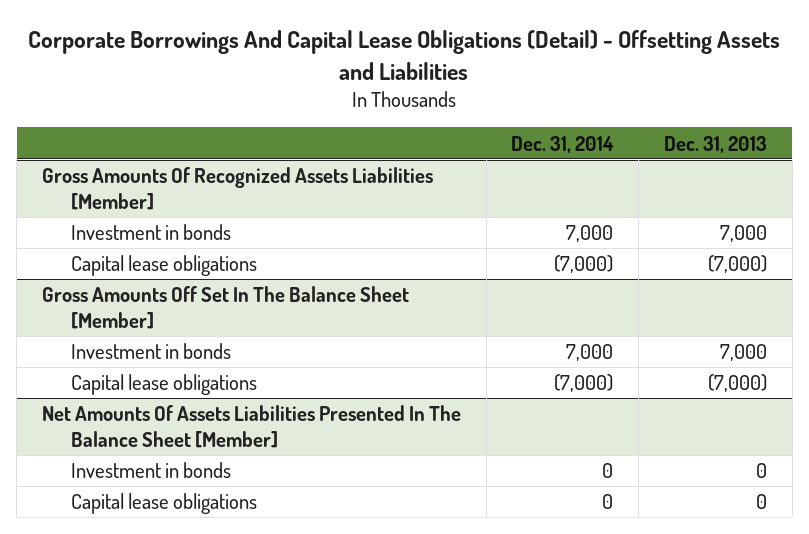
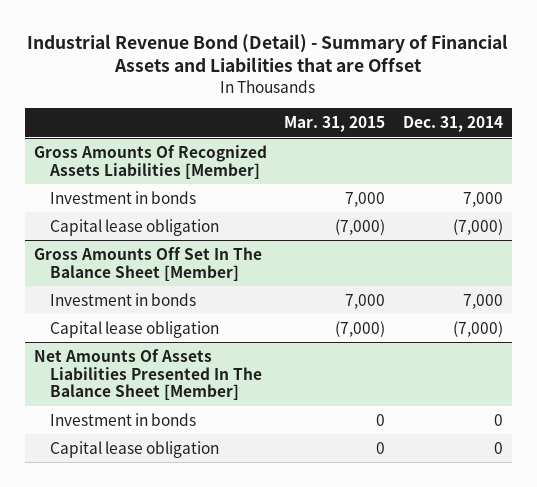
[28,30,781,80] Corporate Borrowings And Capital Lease Obligations (Detail) - Offsetting Assets and Liabilities -> [27,33,509,73] Industrial Revenue Bond (Detail) - Summary of Financial Assets and Liabilities that are Offset
[663,135,767,153] Dec. 31, 2013 -> none
none -> [284,115,386,132] Mar. 31, 2015
[70,255,257,277] Capital lease obligations -> [49,218,219,236] Capital lease obligation
[70,374,257,396] Capital lease obligations -> [49,320,219,338] Capital lease obligation
[70,493,257,515] Capital lease obligations -> [49,440,219,458] Capital lease obligation

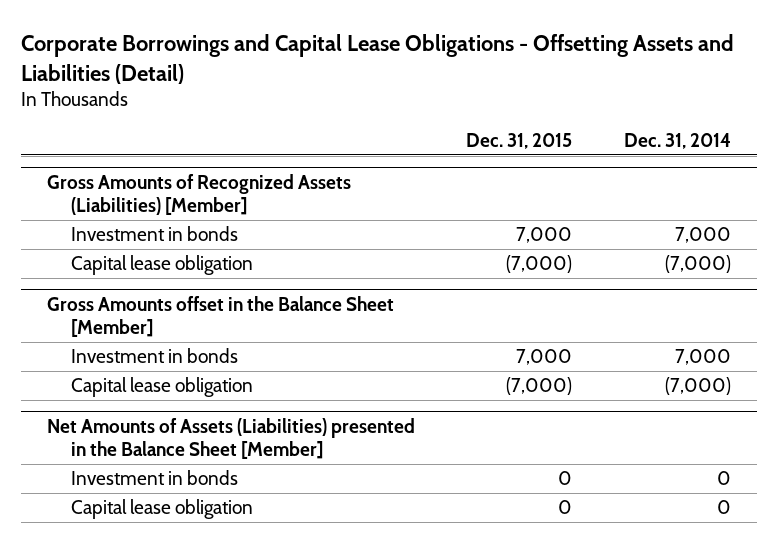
[27,33,509,73] Industrial Revenue Bond (Detail) - Summary of Financial Assets and Liabilities that are Offset -> [21,33,735,84] Corporate Borrowings and Capital Lease Obligations - Offsetting Assets and Liabilities (Detail)
[284,115,386,132] Mar. 31, 2015 -> none
none -> [466,132,573,149] Dec. 31, 2015
[33,144,267,179] Gross Amounts Of Recognized Assets Liabilities [Member] -> [46,173,351,215] Gross Amounts of Recognized Assets (Liabilities) [Member]
[33,246,262,281] Gross Amounts Off Set In The Balance Sheet [Member] -> [46,295,394,337] Gross Amounts offset in the Balance Sheet [Member]
[33,348,262,401] Net Amounts Of Assets Liabilities Presented In The Balance Sheet [Member] -> [46,417,415,459] Net Amounts of Assets (Liabilities) presented in the Balance Sheet [Member]

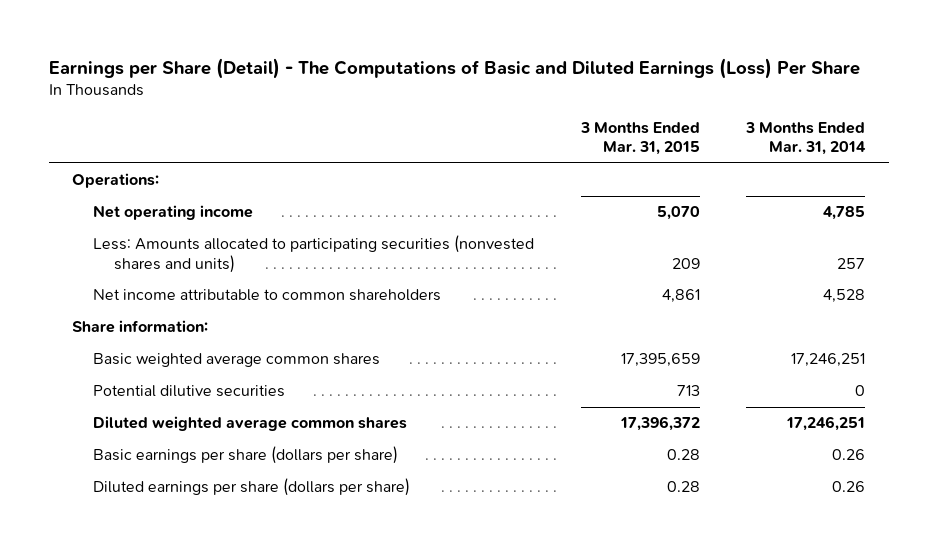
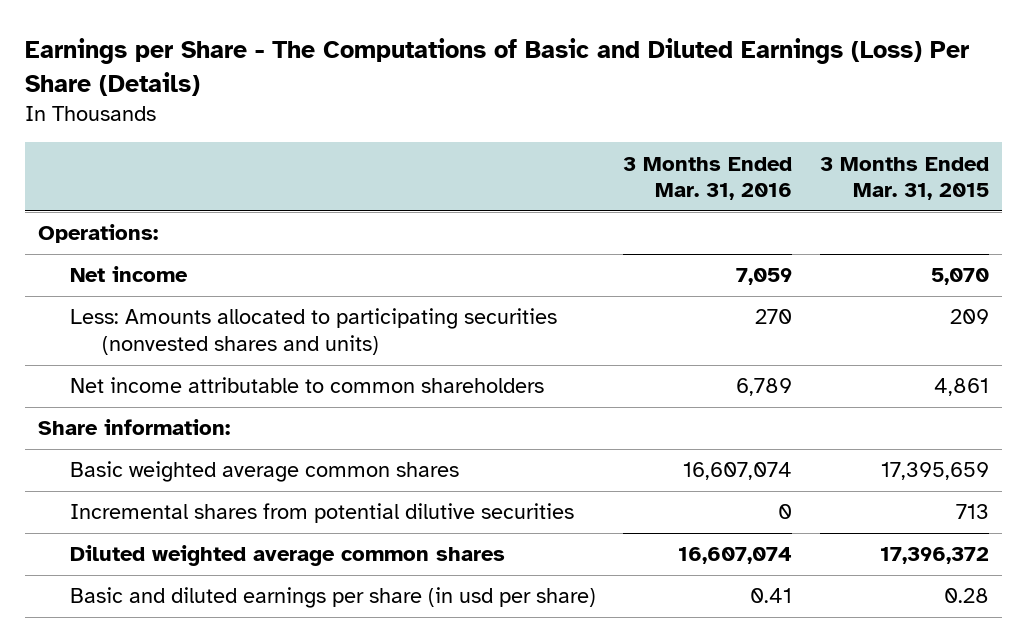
[48,57,860,79] Earnings per Share (Detail) - The Computations of Basic and Diluted Earnings (Loss) Per Share -> [24,38,969,96] Earnings per Share - The Computations of Basic and Diluted Earnings (Loss) Per Share (Details)
[745,121,867,156] 3 Months Ended Mar. 31, 2014 -> none
none -> [623,156,793,201] 3 Months Ended Mar. 31, 2016
[93,205,254,221] Net operating income -> [70,266,189,283] Net income
[93,385,286,398] Potential dilutive securities -> [70,503,575,524] Incremental shares from potential dilutive securities
[93,446,399,465] Basic earnings per share (dollars per share) -> none
[93,478,411,497] Diluted earnings per share (dollars per share) -> none
none -> [70,587,597,609] Basic and diluted earnings per share (in usd per share)

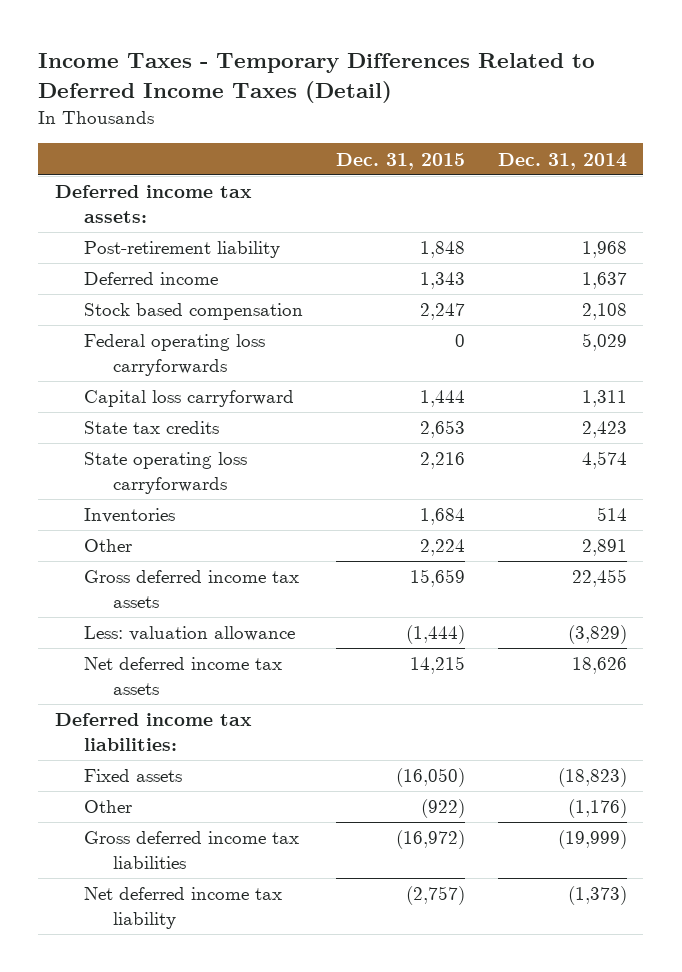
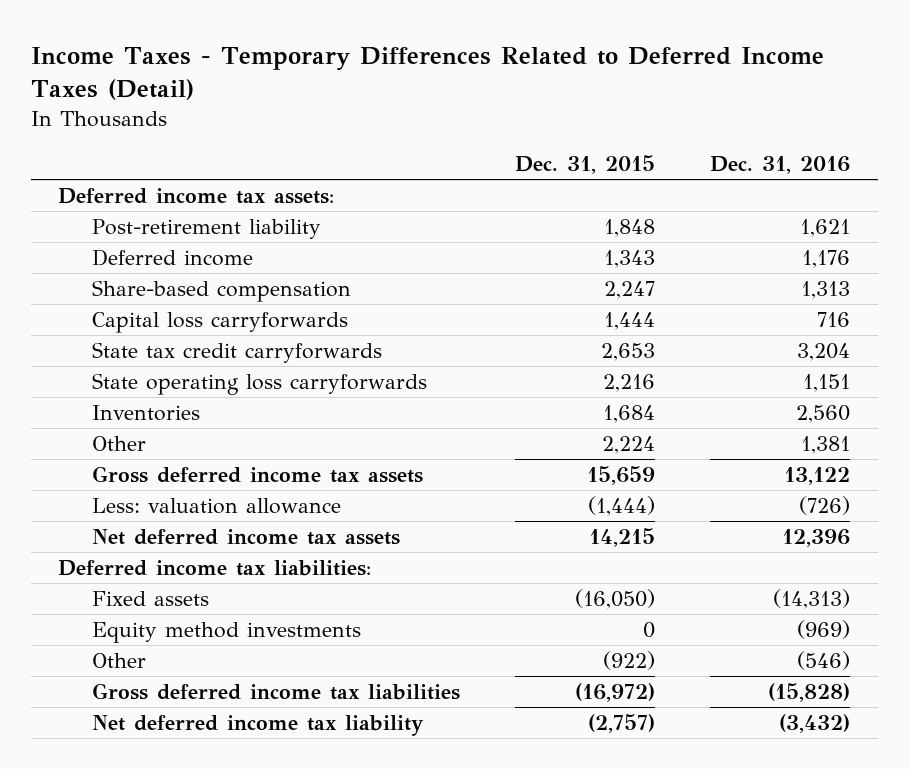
[497,152,627,170] Dec. 31, 2014 -> none
none -> [710,155,851,174] Dec. 31, 2016
[83,334,265,376] Federal operating loss carryforwards -> none
[83,303,303,321] Stock based compensation -> [91,280,351,303] Share-based compensation
[83,390,294,408] Capital loss carryforward -> [91,312,348,334] Capital loss carryforwards
[83,421,219,435] State tax credits -> [91,342,382,364] State tax credit carryforwards
none -> [91,622,361,644] Equity method investments

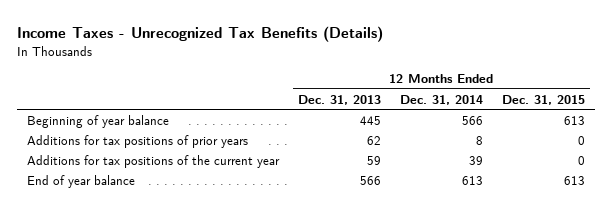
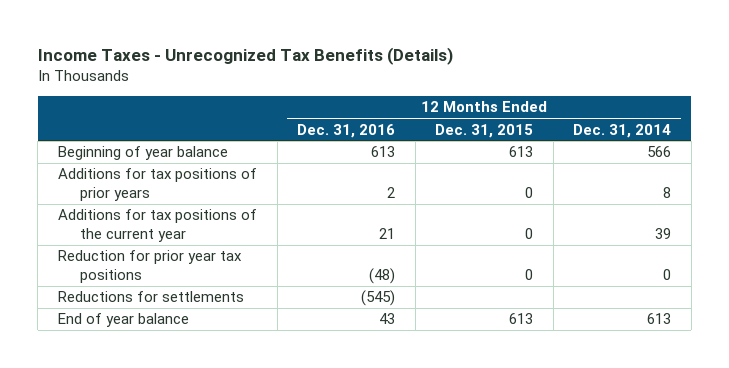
[297,94,381,105] Dec. 31, 2013 -> none
none -> [297,123,396,138] Dec. 31, 2016
none -> [57,250,242,283] Reduction for prior year tax positions
none -> [57,291,244,303] Reductions for settlements

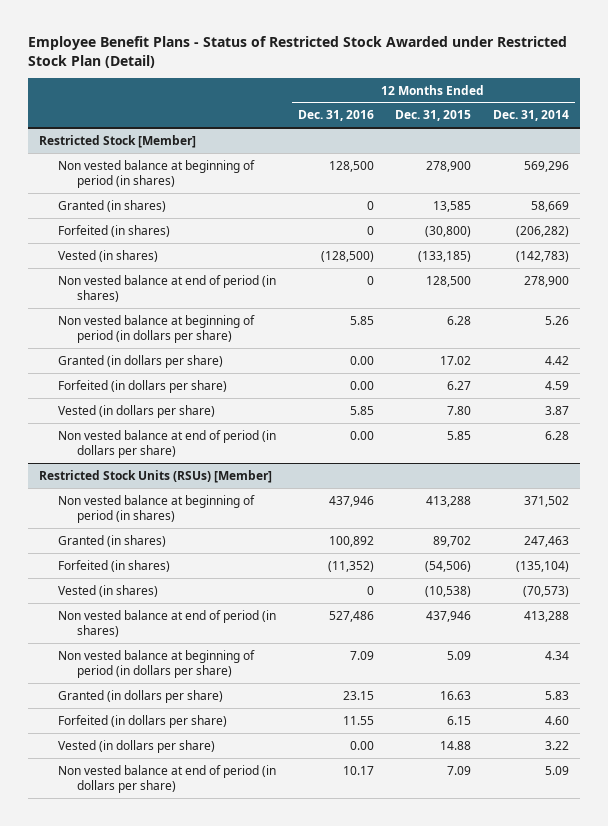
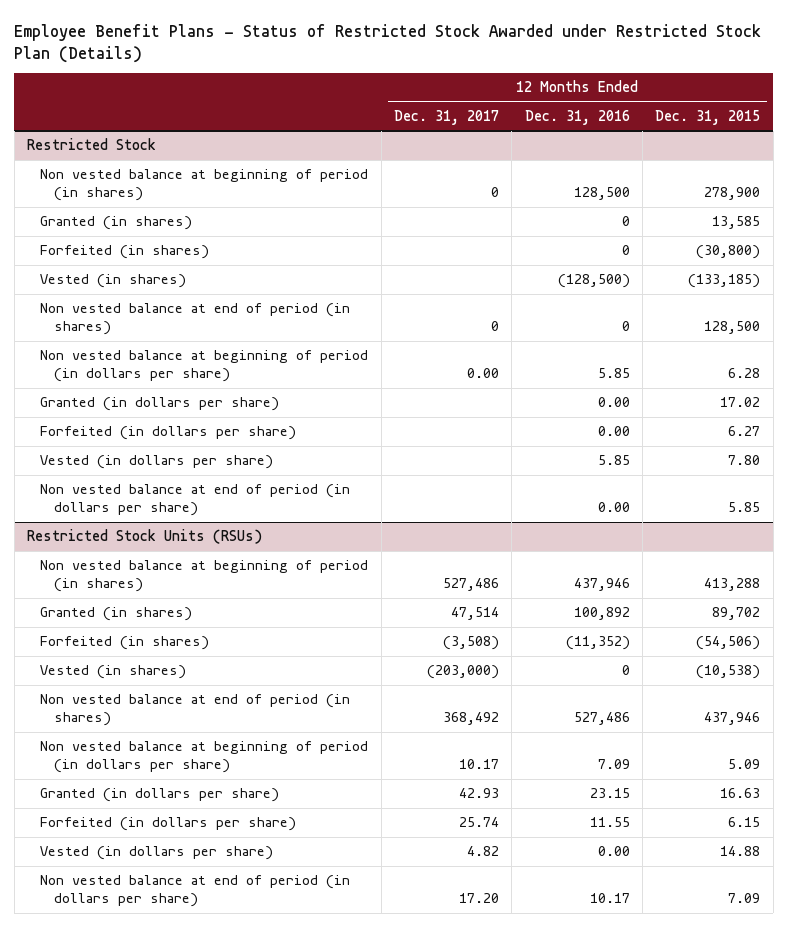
[27,35,567,68] Employee Benefit Plans - Status of Restricted Stock Awarded under Restricted Stock Plan (Detail) -> [14,23,762,63] Employee Benefit Plans - Status of Restricted Stock Awarded under Restricted Stock Plan (Details)
[493,110,570,122] Dec. 31, 2014 -> none
none -> [394,110,500,126] Dec. 31, 2017
[38,134,196,148] Restricted Stock [Member] -> [27,138,157,151] Restricted Stock
[38,469,272,483] Restricted Stock Units (RSUs) [Member] -> [27,529,263,545] Restricted Stock Units (RSUs)

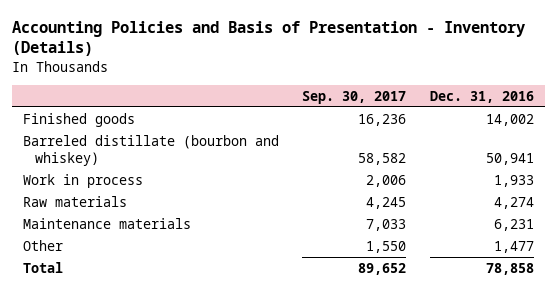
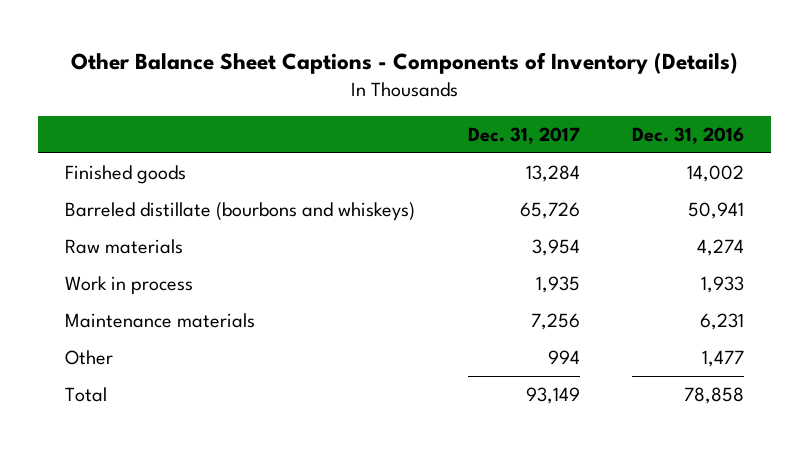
[11,20,525,57] Accounting Policies and Basis of Presentation - Inventory (Details) -> [70,52,738,75] Other Balance Sheet Captions - Components of Inventory (Details)
[302,90,407,104] Sep. 30, 2017 -> none
none -> [467,126,580,144] Dec. 31, 2017
[23,134,280,166] Barreled distillate (bourbon and whiskey) -> [64,202,415,222] Barreled distillate (bourbons and whiskeys)
[23,173,144,188] Work in process -> [64,276,193,296] Work in process

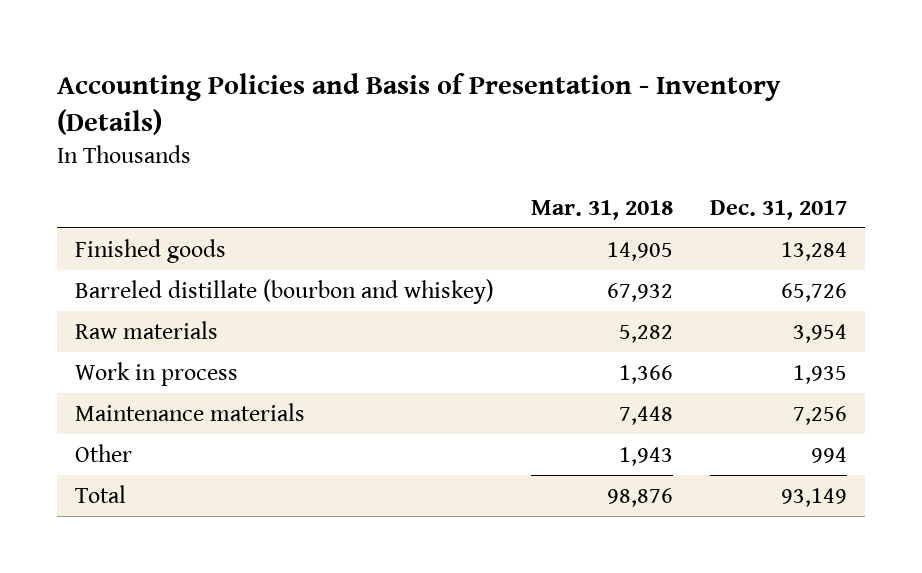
[70,52,738,75] Other Balance Sheet Captions - Components of Inventory (Details) -> [56,72,781,135] Accounting Policies and Basis of Presentation - Inventory (Details)
[632,126,745,144] Dec. 31, 2016 -> none
none -> [531,199,674,220] Mar. 31, 2018
[64,202,415,222] Barreled distillate (bourbons and whiskeys) -> [75,279,495,305] Barreled distillate (bourbon and whiskey)

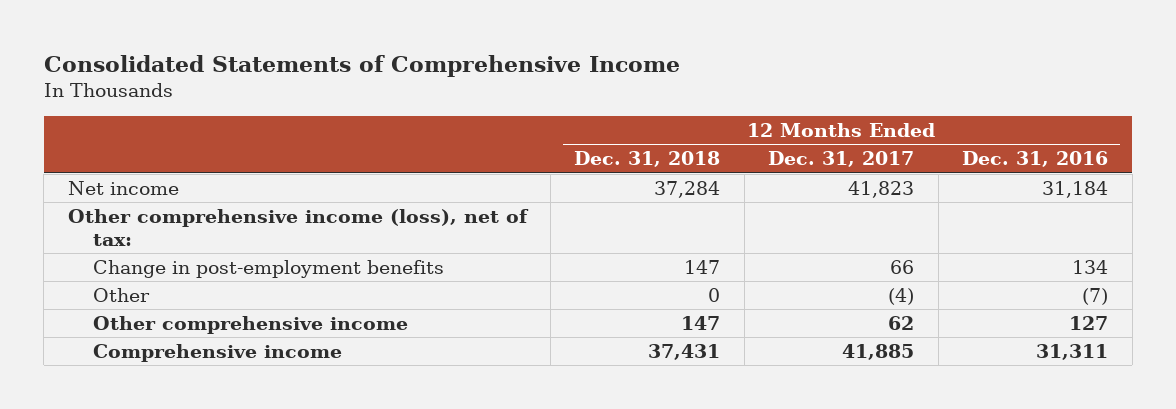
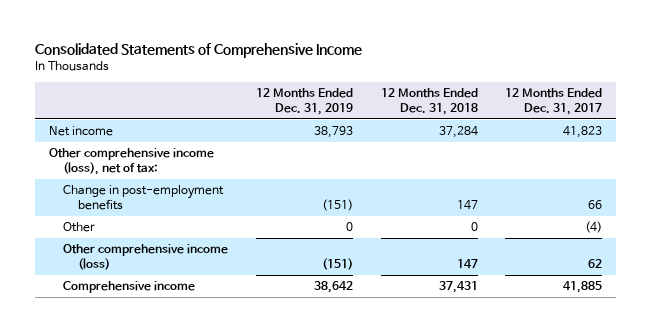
[962,151,1109,168] Dec. 31, 2016 -> none
none -> [256,87,354,115] 12 Months Ended Dec. 31, 2019
[92,315,408,334] Other comprehensive income -> [63,244,229,271] Other comprehensive income (loss)

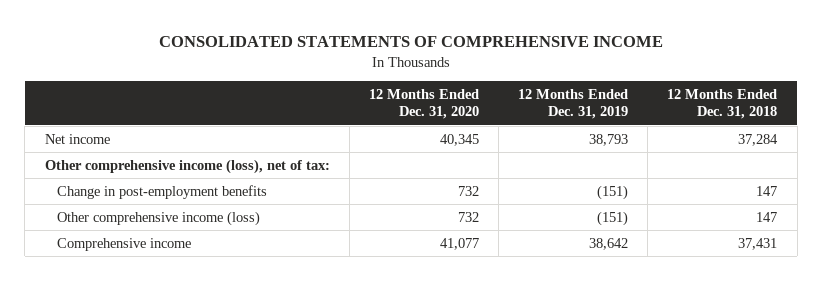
[35,42,363,58] Consolidated Statements of Comprehensive Income -> [159,36,664,48] CONSOLIDATED STATEMENTS OF COMPREHENSIVE INCOME
[505,87,603,115] 12 Months Ended Dec. 31, 2017 -> none
none -> [368,88,479,119] 12 Months Ended Dec. 31, 2020
[63,222,96,233] Other -> none

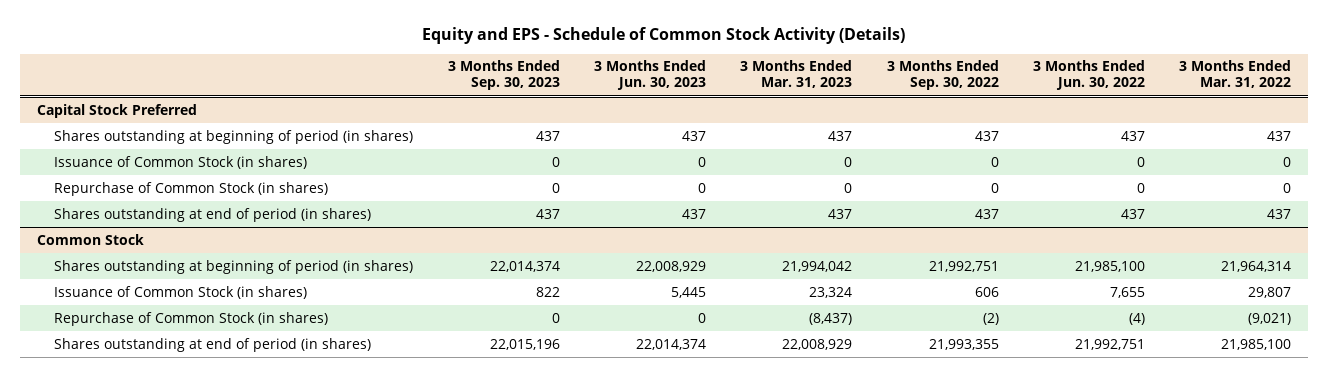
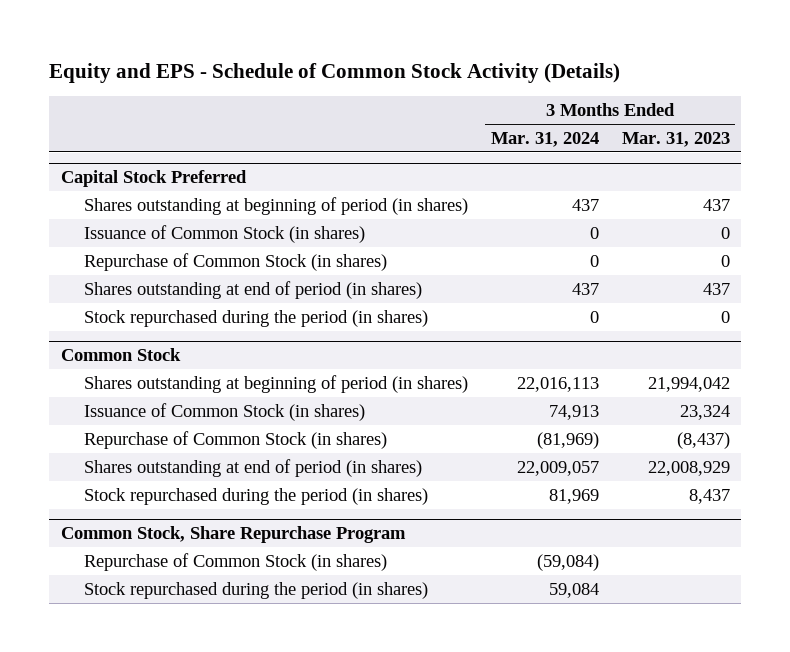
[447,60,560,91] 3 Months Ended Sep. 30, 2023 -> none
[593,60,706,91] 3 Months Ended Jun. 30, 2023 -> none
[886,60,999,91] 3 Months Ended Sep. 30, 2022 -> none
[1032,60,1145,91] 3 Months Ended Jun. 30, 2022 -> none
[1179,60,1292,89] 3 Months Ended Mar. 31, 2022 -> none
none -> [490,131,599,147] Mar. 31, 2024
none -> [84,309,429,327] Stock repurchased during the period (in shares)
none -> [84,487,429,505] Stock repurchased during the period (in shares)
none -> [60,526,406,544] Common Stock, Share Repurchase Program
none -> [84,552,388,571] Repurchase of Common Stock (in shares)
none -> [84,581,429,599] Stock repurchased during the period (in shares)

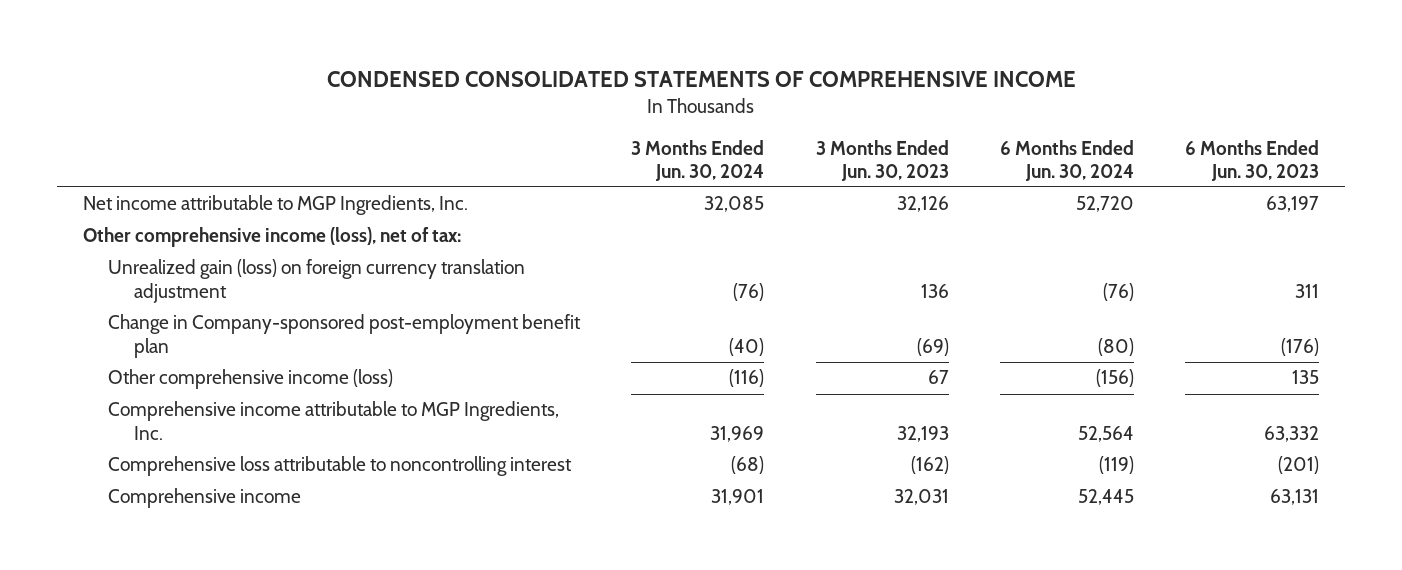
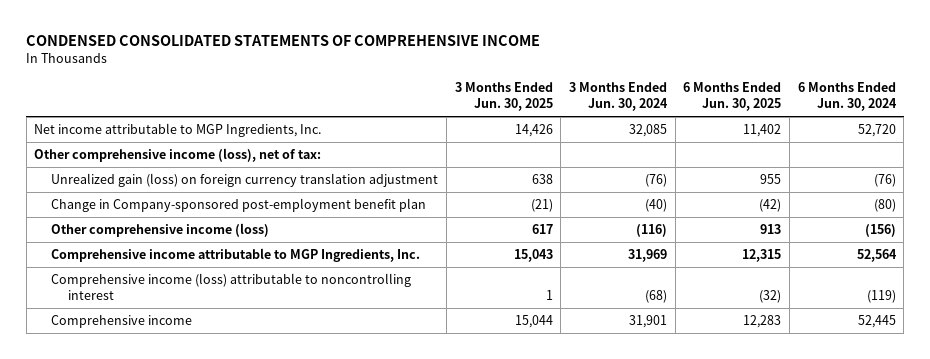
[815,139,949,181] 3 Months Ended Jun. 30, 2023 -> none
[1185,139,1320,181] 6 Months Ended Jun. 30, 2023 -> none
none -> [454,82,553,112] 3 Months Ended Jun. 30, 2025
none -> [683,82,782,112] 6 Months Ended Jun. 30, 2025
[108,456,573,477] Comprehensive loss attributable to noncontrolling interest -> [51,272,412,301] Comprehensive income (loss) attributable to noncontrolling interest

